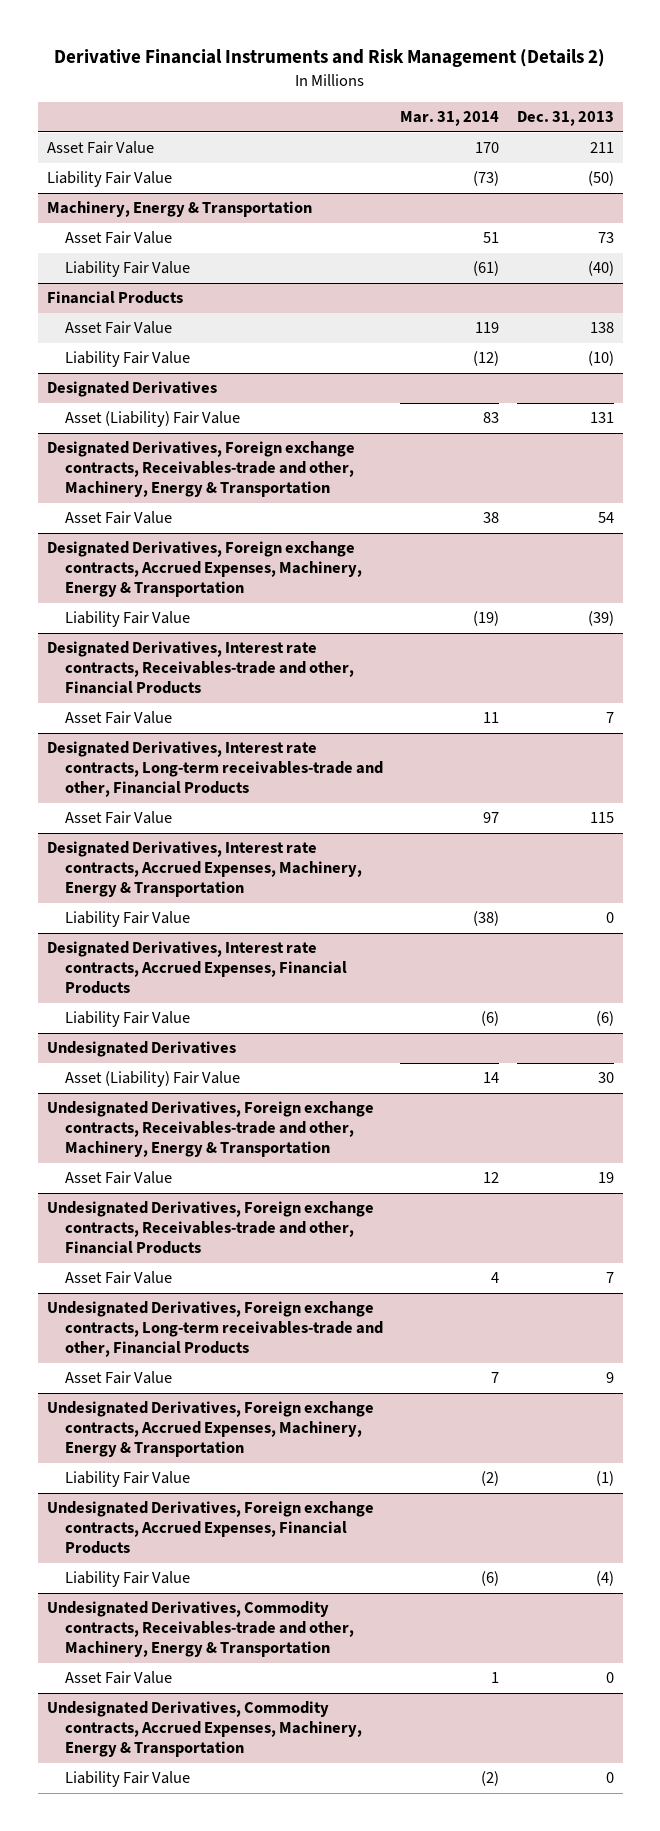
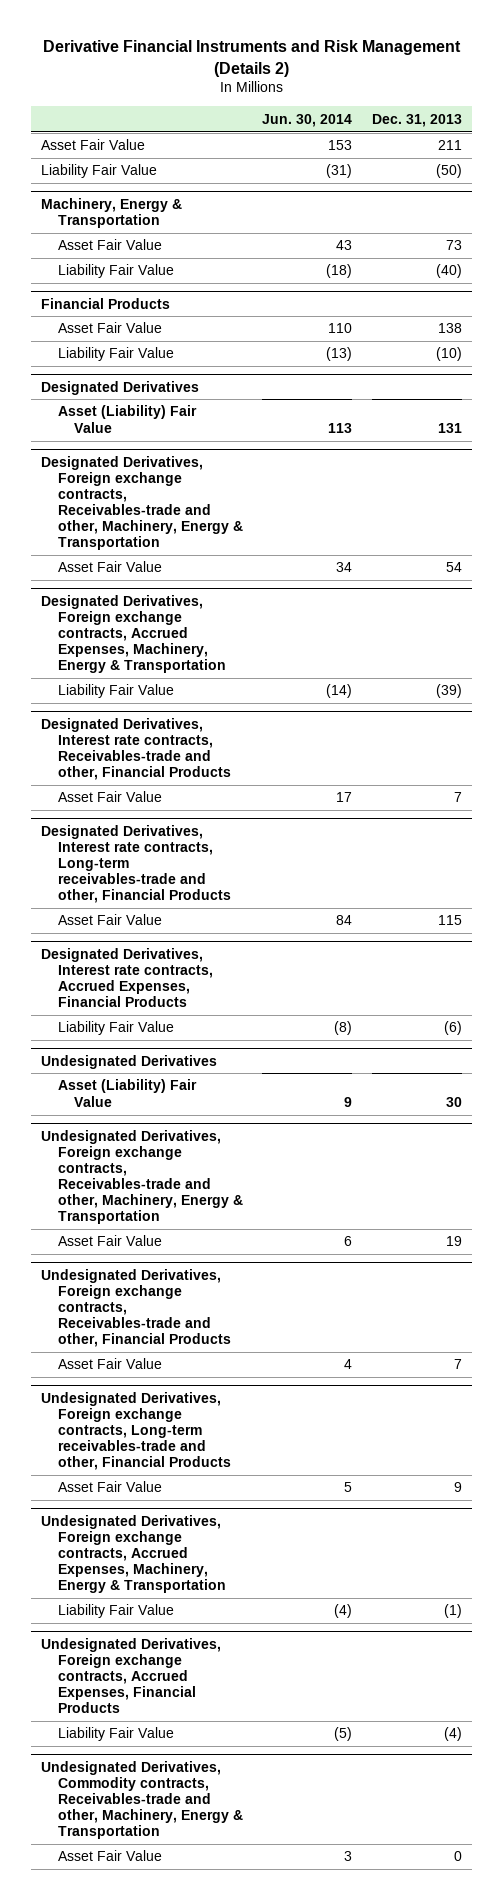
[400,111,500,127] Mar. 31, 2014 -> none
none -> [262,113,353,127] Jun. 30, 2014
[46,841,363,898] Designated Derivatives, Interest rate contracts, Accrued Expenses, Machinery, Energy & Transportation -> none
[65,911,191,928] Liability Fair Value -> none
[46,1701,363,1758] Undesignated Derivatives, Commodity contracts, Accrued Expenses, Machinery, Energy & Transportation -> none
[65,1771,191,1788] Liability Fair Value -> none

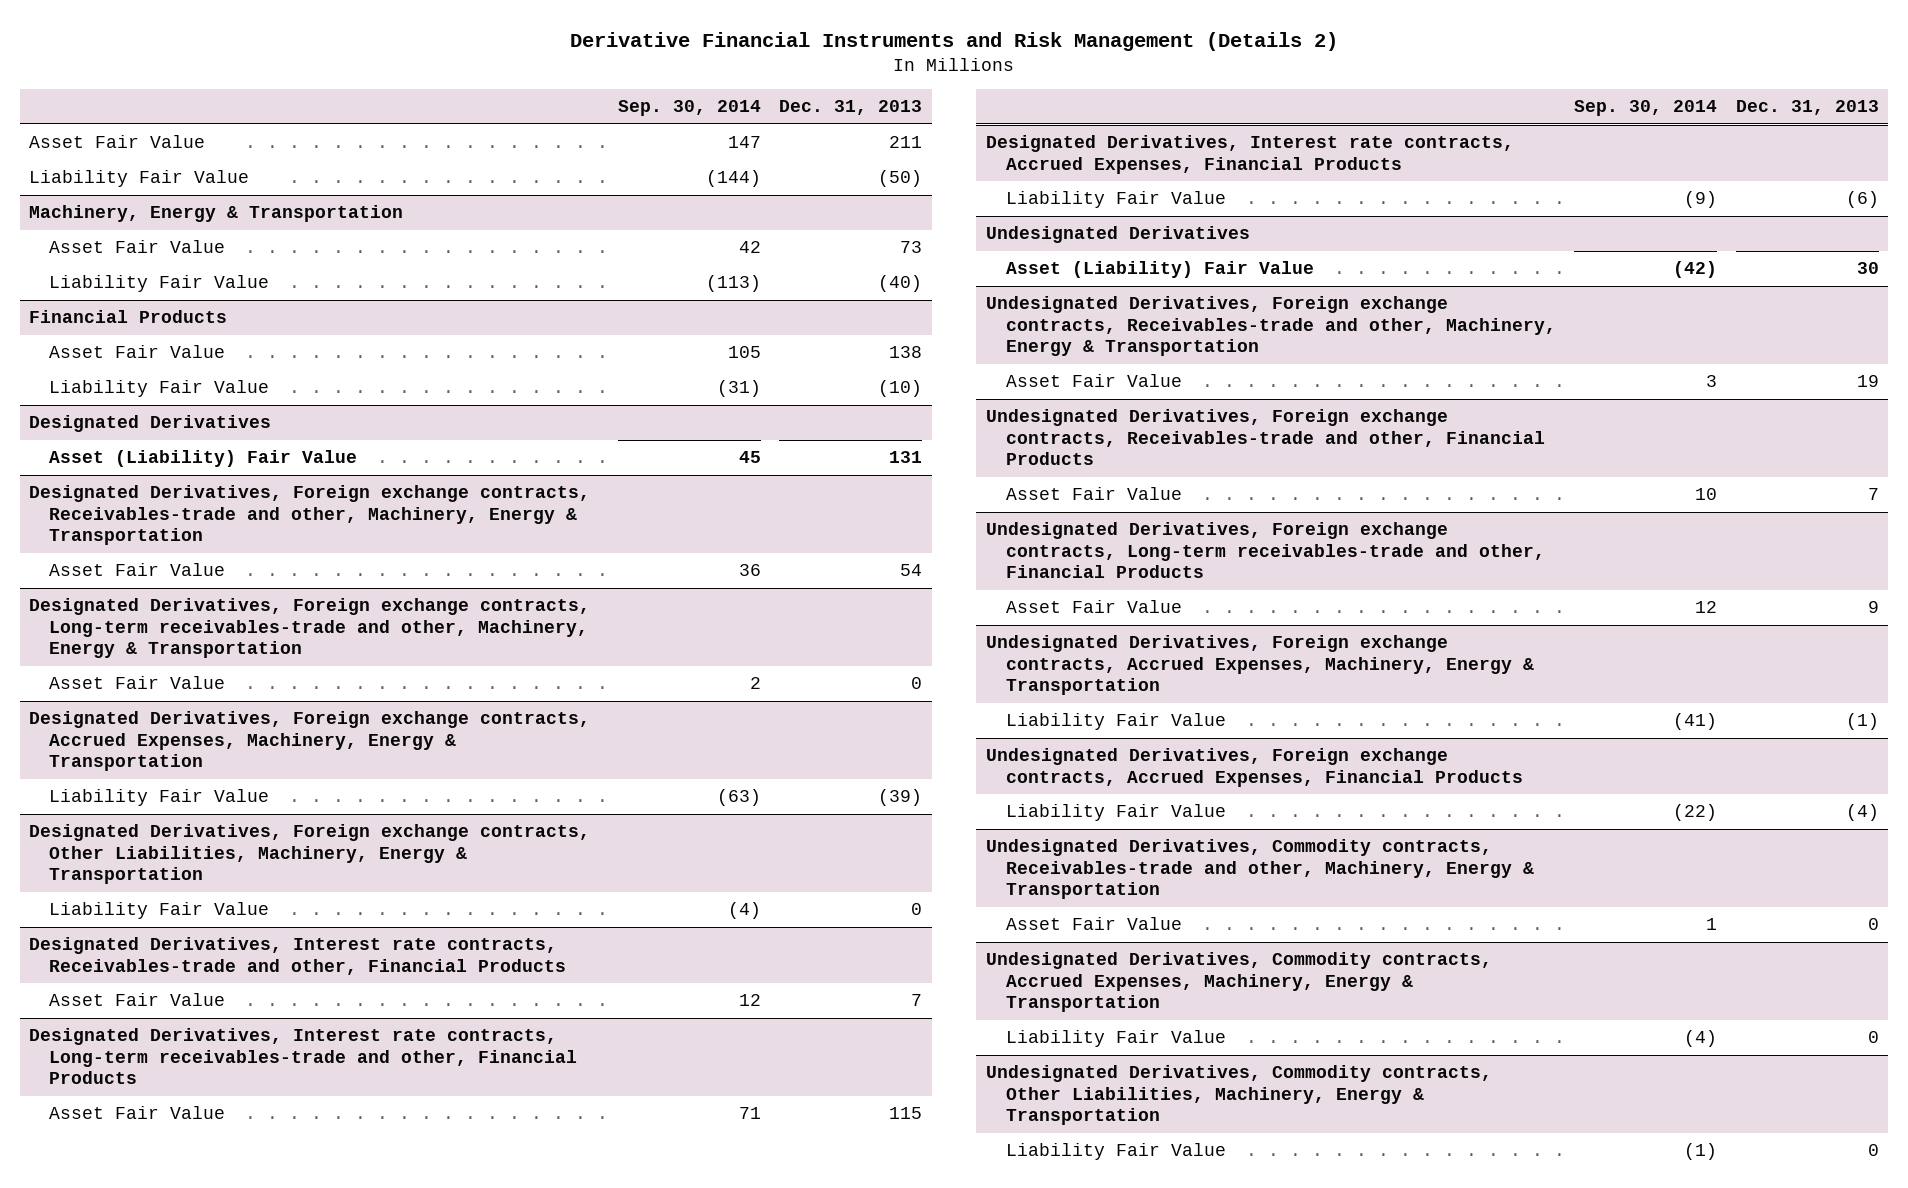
[262,113,353,127] Jun. 30, 2014 -> none
none -> [617,100,761,117] Sep. 30, 2014
none -> [28,598,590,659] Designated Derivatives, Foreign exchange contracts, Long-term receivables-trade and other, Machinery, Energy & Transportation
none -> [48,676,225,690] Asset Fair Value
none -> [28,824,590,885] Designated Derivatives, Foreign exchange contracts, Other Liabilities, Machinery, Energy & Transportation
none -> [48,902,269,920] Liability Fair Value
none -> [985,952,1492,1013] Undesignated Derivatives, Commodity contracts, Accrued Expenses, Machinery, Energy & Transportation
none -> [1005,1030,1226,1048] Liability Fair Value
none -> [985,1065,1492,1126] Undesignated Derivatives, Commodity contracts, Other Liabilities, Machinery, Energy & Transportation
none -> [1005,1143,1226,1161] Liability Fair Value

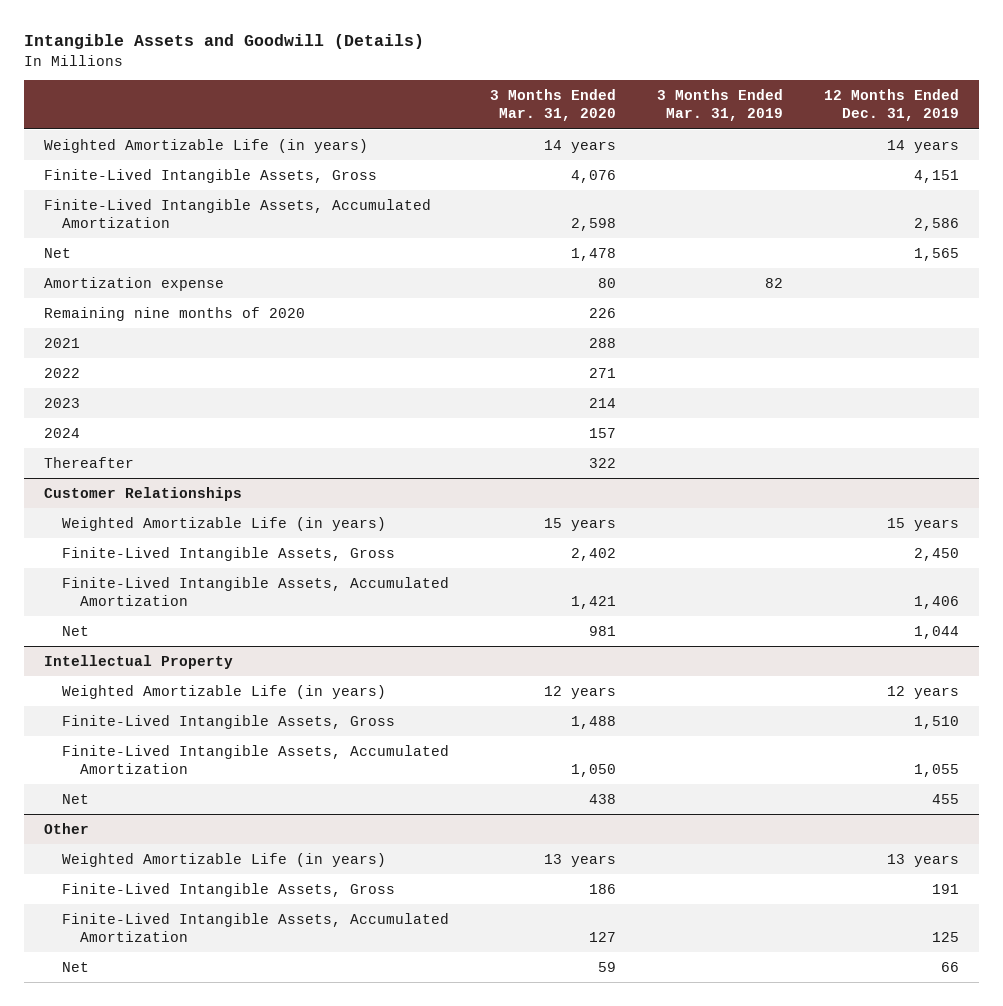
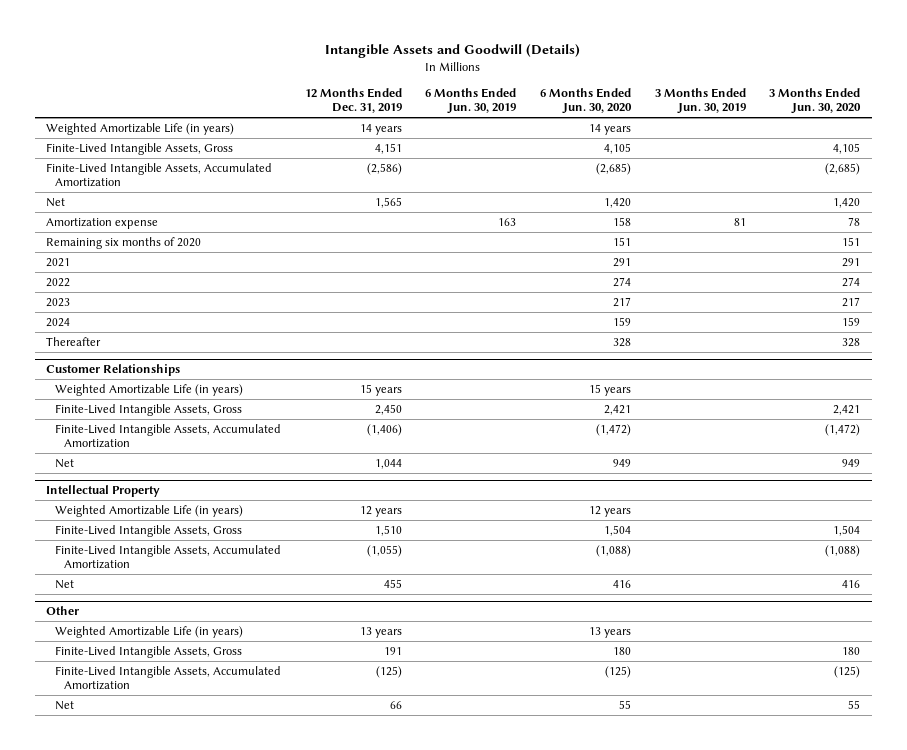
[489,88,616,122] 3 Months Ended Mar. 31, 2020 -> none
[656,88,783,122] 3 Months Ended Mar. 31, 2019 -> none
none -> [425,87,517,115] 6 Months Ended Jun. 30, 2019
none -> [539,87,632,115] 6 Months Ended Jun. 30, 2020
none -> [654,87,746,115] 3 Months Ended Jun. 30, 2019
none -> [769,87,862,115] 3 Months Ended Jun. 30, 2020
[913,218,959,232] 2,586 -> [366,162,402,175] (2,586)
[44,306,306,321] Remaining nine months of 2020 -> [46,236,202,249] Remaining six months of 2020
[913,596,959,610] 1,406 -> [366,423,402,436] (1,406)
[913,764,959,778] 1,055 -> [366,544,402,557] (1,055)
[931,932,959,943] 125 -> [375,665,402,678] (125)

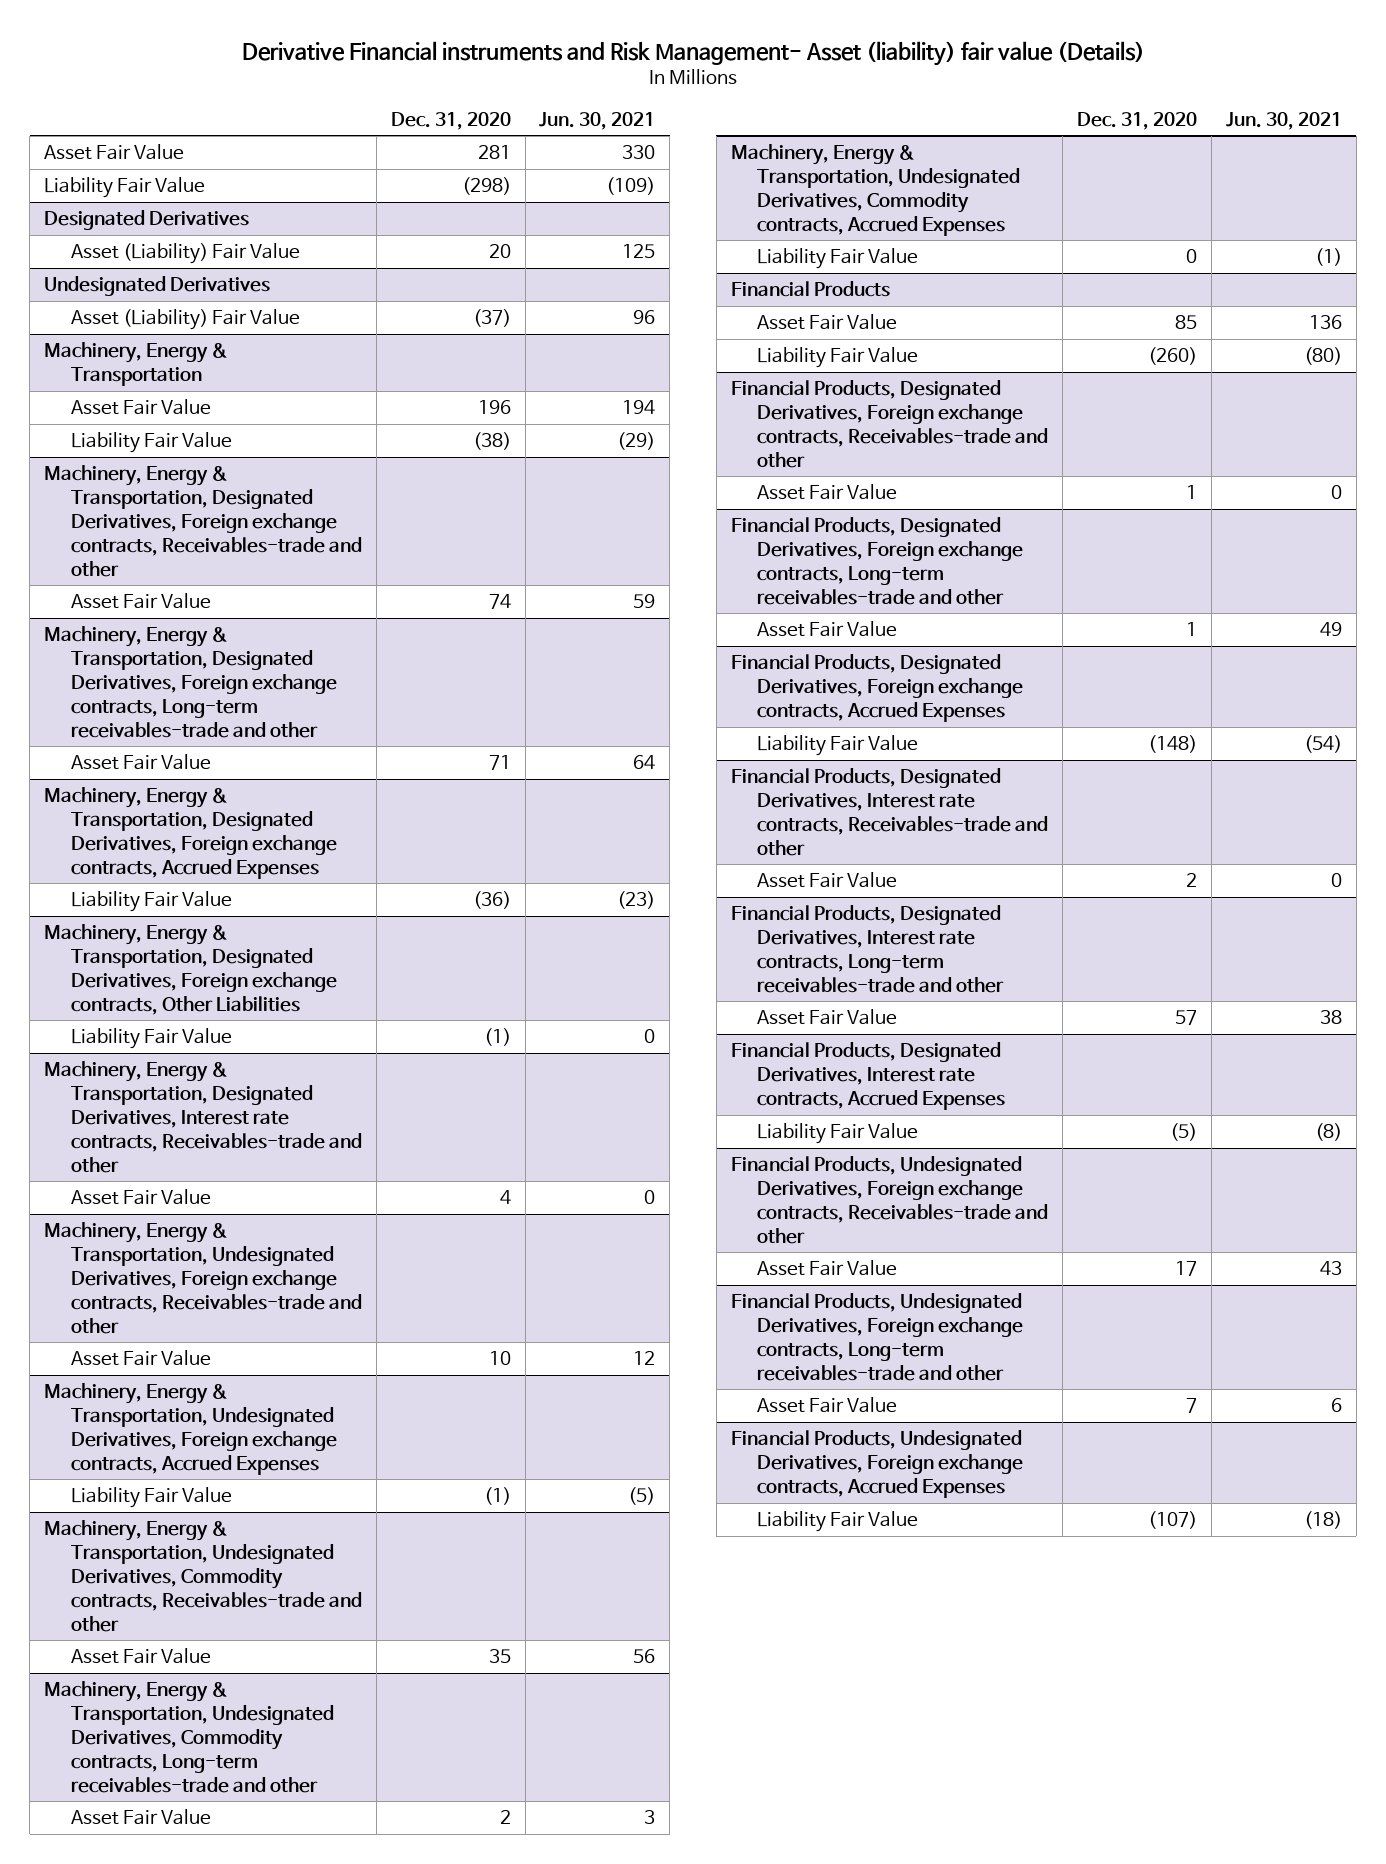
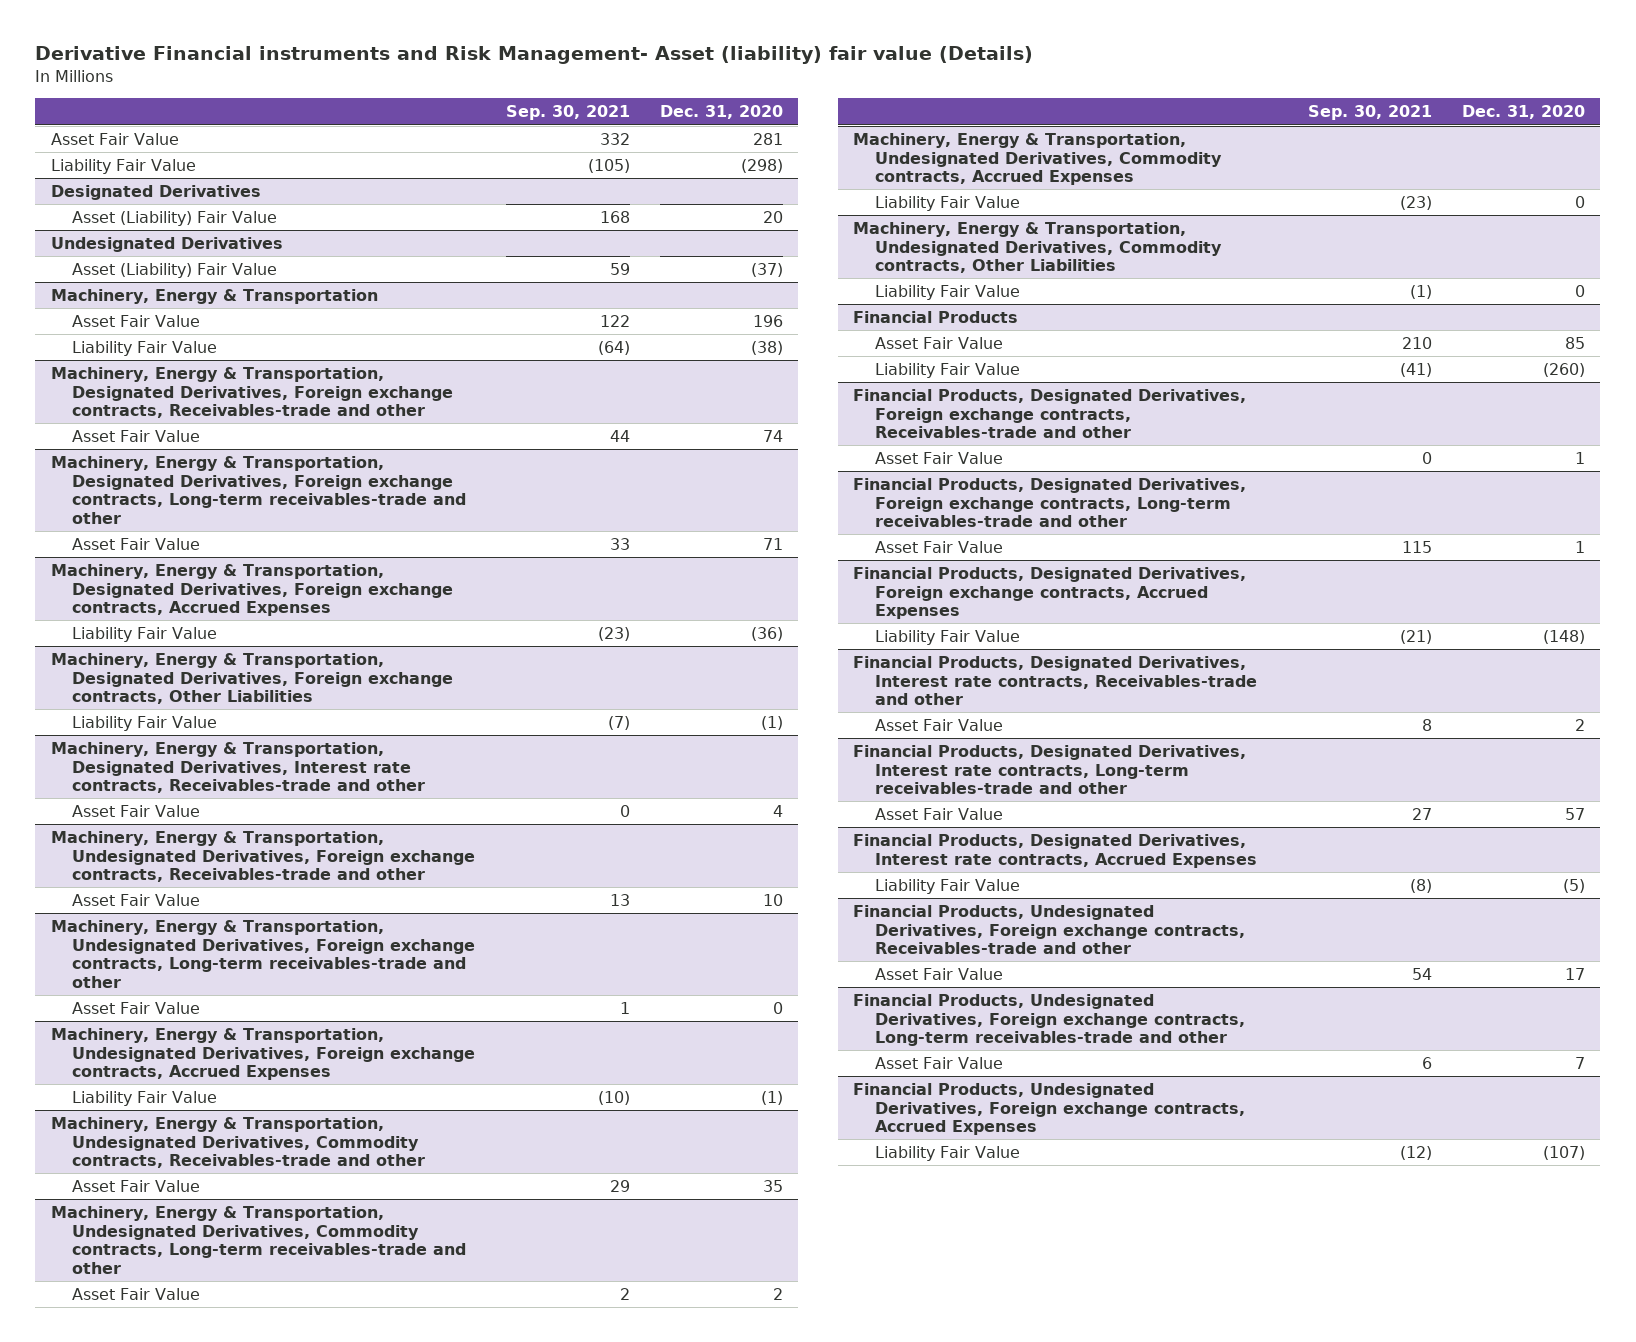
[539,111,656,130] Jun. 30, 2021 -> none
none -> [505,105,630,121] Sep. 30, 2021
none -> [50,919,476,988] Machinery, Energy & Transportation, Undesignated Derivatives, Foreign exchange contracts, Long-term receivables-trade and other
none -> [72,1001,201,1014] Asset Fair Value
none -> [852,221,1222,274] Machinery, Energy & Transportation, Undesignated Derivatives, Commodity contracts, Other Liabilities
none -> [874,284,1020,300] Liability Fair Value

